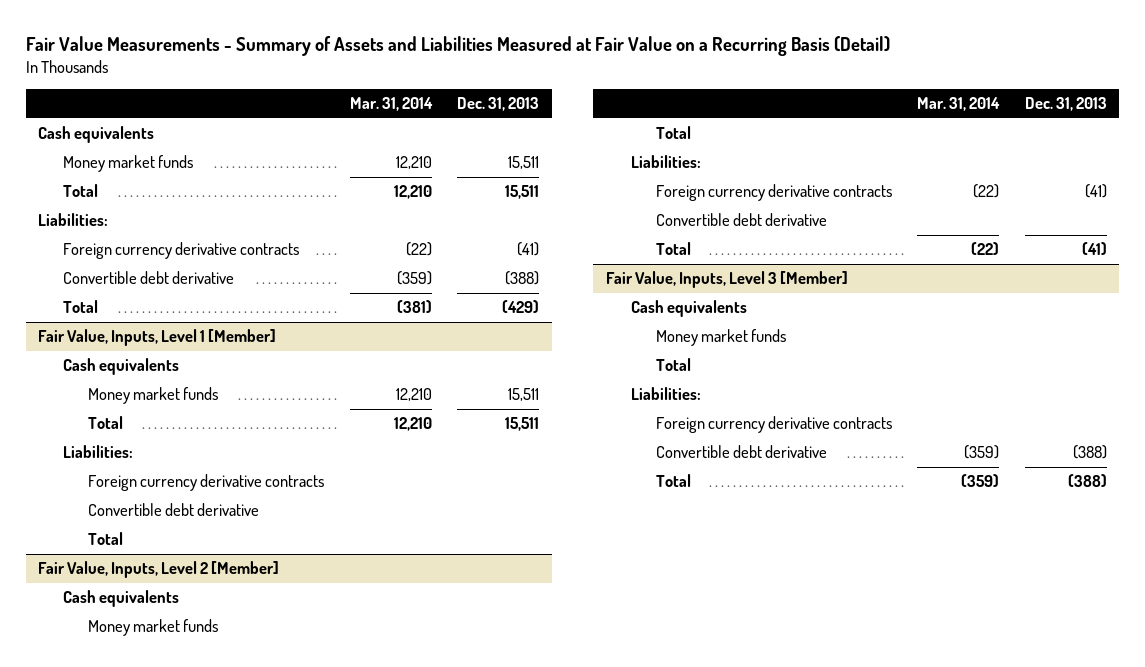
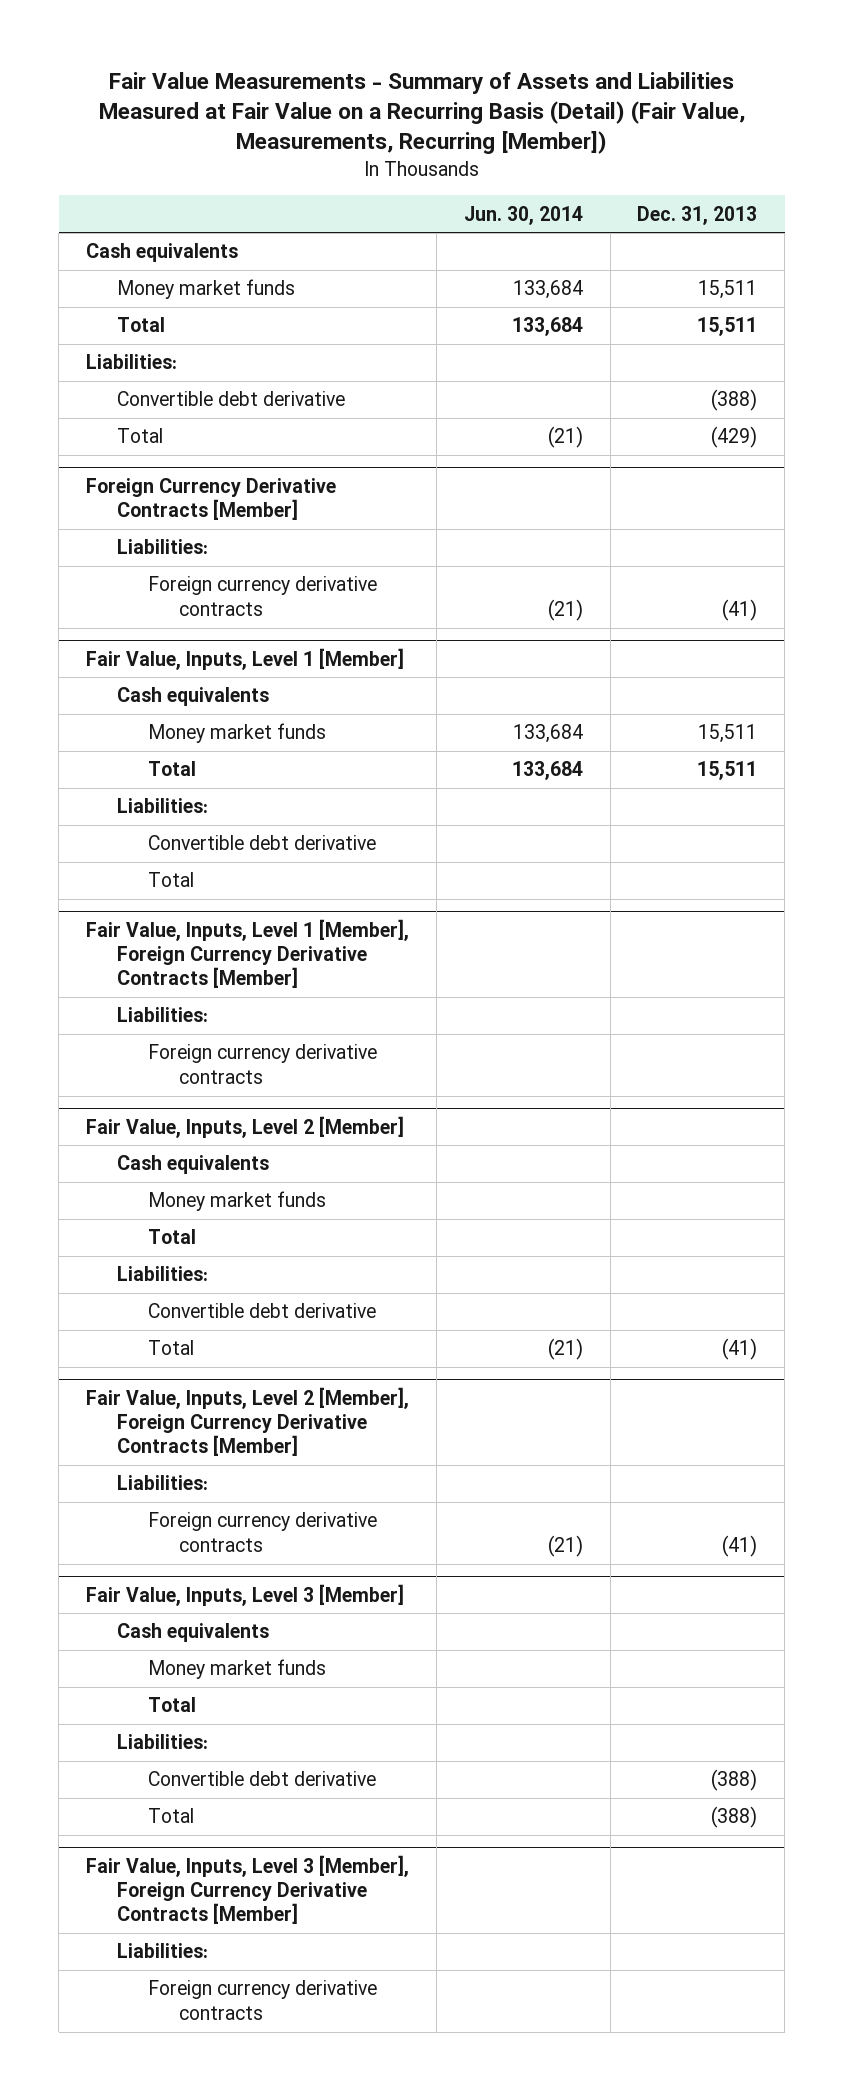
[25,35,890,56] Fair Value Measurements - Summary of Assets and Liabilities Measured at Fair Value on a Recurring Basis (Detail) -> [98,71,745,155] Fair Value Measurements - Summary of Assets and Liabilities Measured at Fair Value on a Recurring Basis (Detail) (Fair Value, Measurements, Recurring [Member])
[349,97,433,112] Mar. 31, 2014 -> none
none -> [463,205,583,225] Jun. 30, 2014
[63,242,300,260] Foreign currency derivative contracts -> none
none -> [86,477,337,521] Foreign Currency Derivative Contracts [Member]
none -> [117,539,209,555] Liabilities:
none -> [148,576,378,616] Foreign currency derivative contracts
[88,474,325,492] Foreign currency derivative contracts -> none
none -> [86,918,410,989] Fair Value, Inputs, Level 1 [Member], Foreign Currency Derivative Contracts [Member]
none -> [117,1007,209,1023] Liabilities:
none -> [148,1044,378,1084] Foreign currency derivative contracts
[655,184,892,202] Foreign currency derivative contracts -> none
none -> [86,1386,410,1457] Fair Value, Inputs, Level 2 [Member], Foreign Currency Derivative Contracts [Member]
none -> [117,1475,209,1491] Liabilities:
none -> [148,1512,378,1552] Foreign currency derivative contracts
[655,416,892,434] Foreign currency derivative contracts -> none
none -> [86,1854,410,1925] Fair Value, Inputs, Level 3 [Member], Foreign Currency Derivative Contracts [Member]
none -> [117,1943,209,1959] Liabilities:
none -> [148,1980,378,2020] Foreign currency derivative contracts

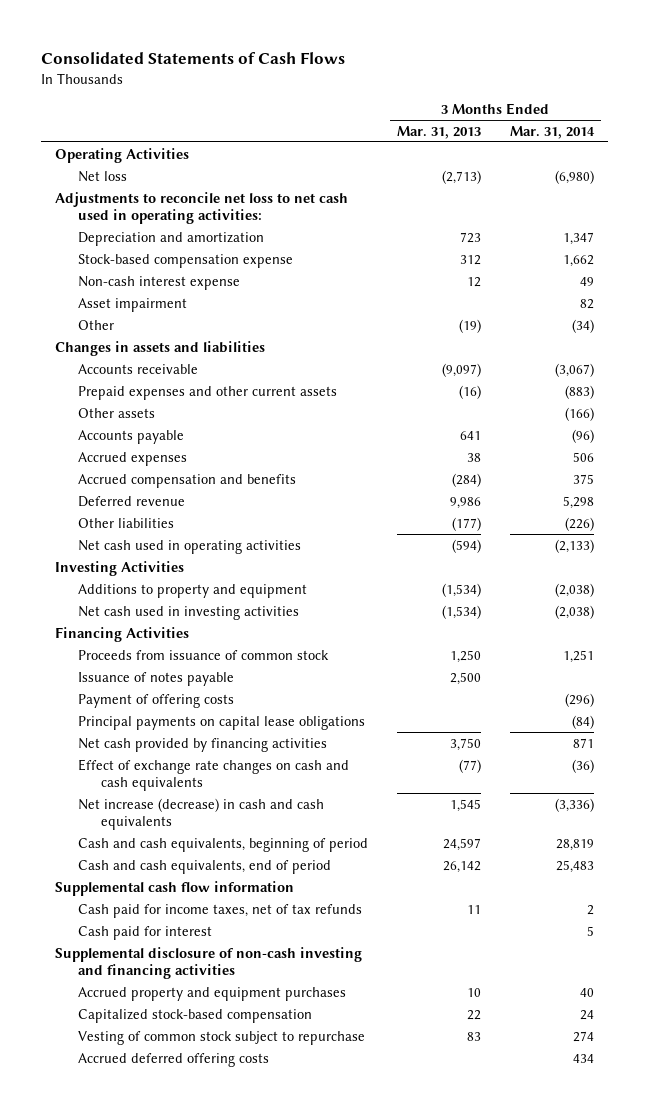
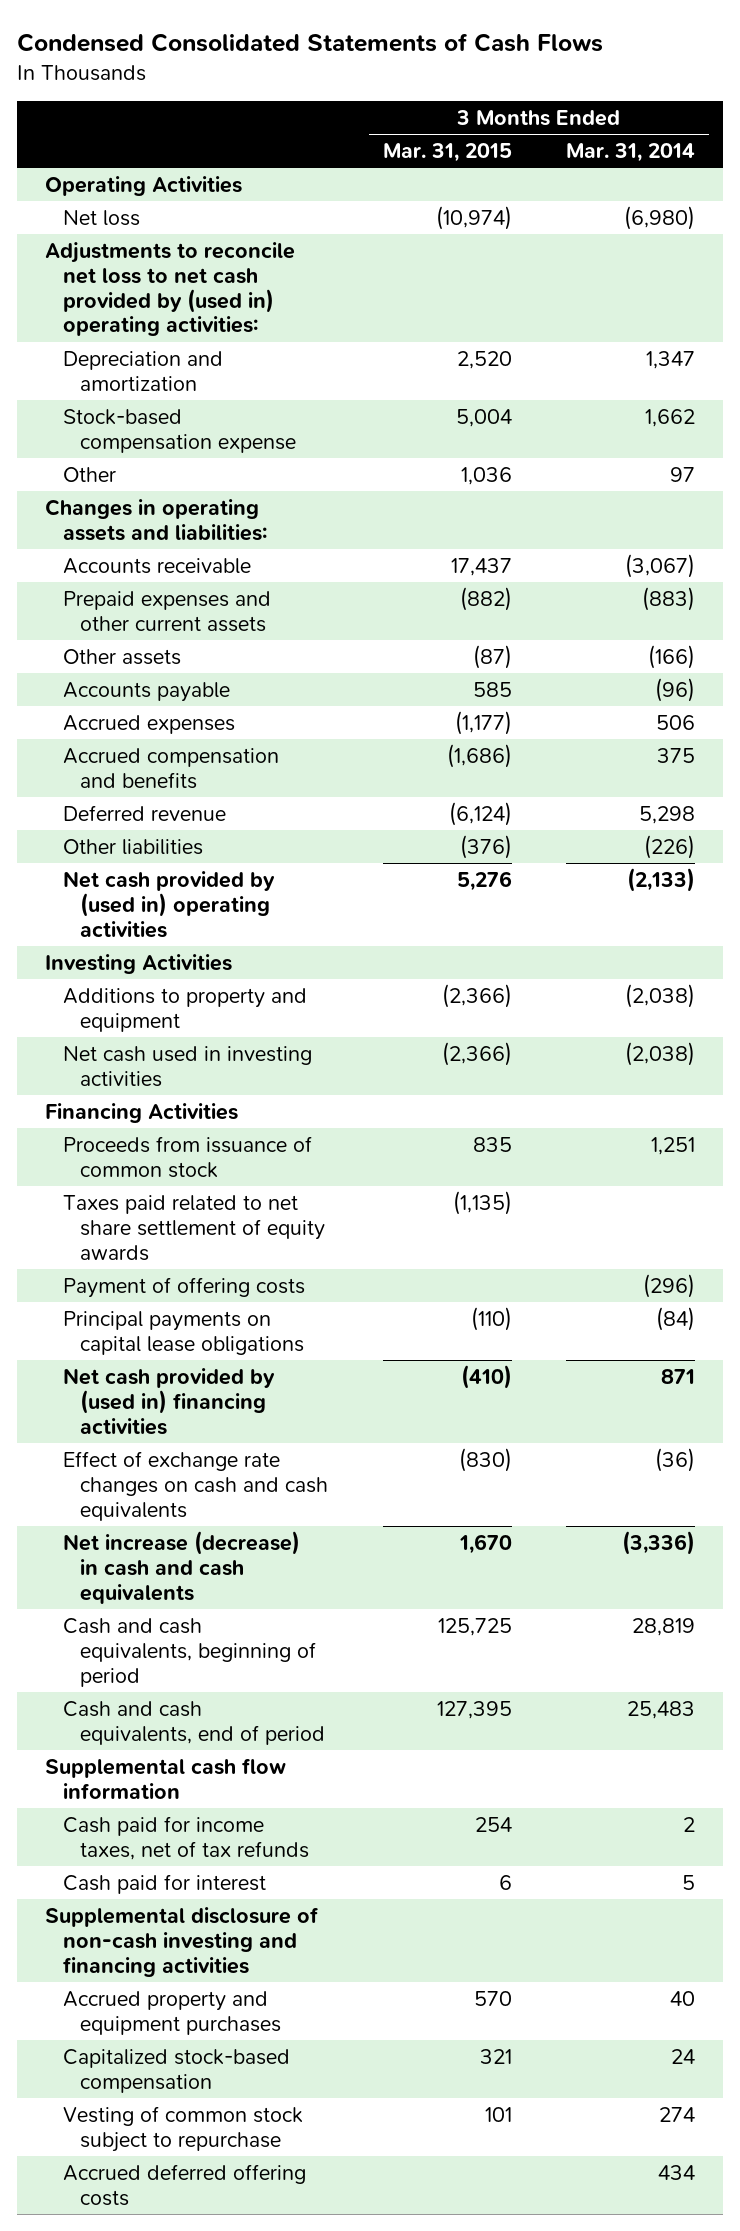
[41,51,346,64] Consolidated Statements of Cash Flows -> [17,32,604,52] Condensed Consolidated Statements of Cash Flows
[396,125,481,139] Mar. 31, 2013 -> none
none -> [382,142,512,162] Mar. 31, 2015
[55,191,349,224] Adjustments to reconcile net loss to net cash used in operating activities: -> [44,241,295,337] Adjustments to reconcile net loss to net cash provided by (used in) operating activities:
[78,275,241,290] Non-cash interest expense -> none
[78,297,188,312] Asset impairment -> none
[571,318,594,333] (34) -> [670,466,696,482] 97
[55,340,266,356] Changes in assets and liabilities -> [44,498,267,541] Changes in operating assets and liabilities:
[78,539,302,554] Net cash used in operating activities -> [62,870,275,938] Net cash provided by (used in) operating activities
[78,671,235,686] Issuance of notes payable -> none
none -> [62,1194,326,1261] Taxes paid related to net share settlement of equity awards
[78,737,328,752] Net cash provided by financing activities -> [62,1367,275,1435] Net cash provided by (used in) financing activities

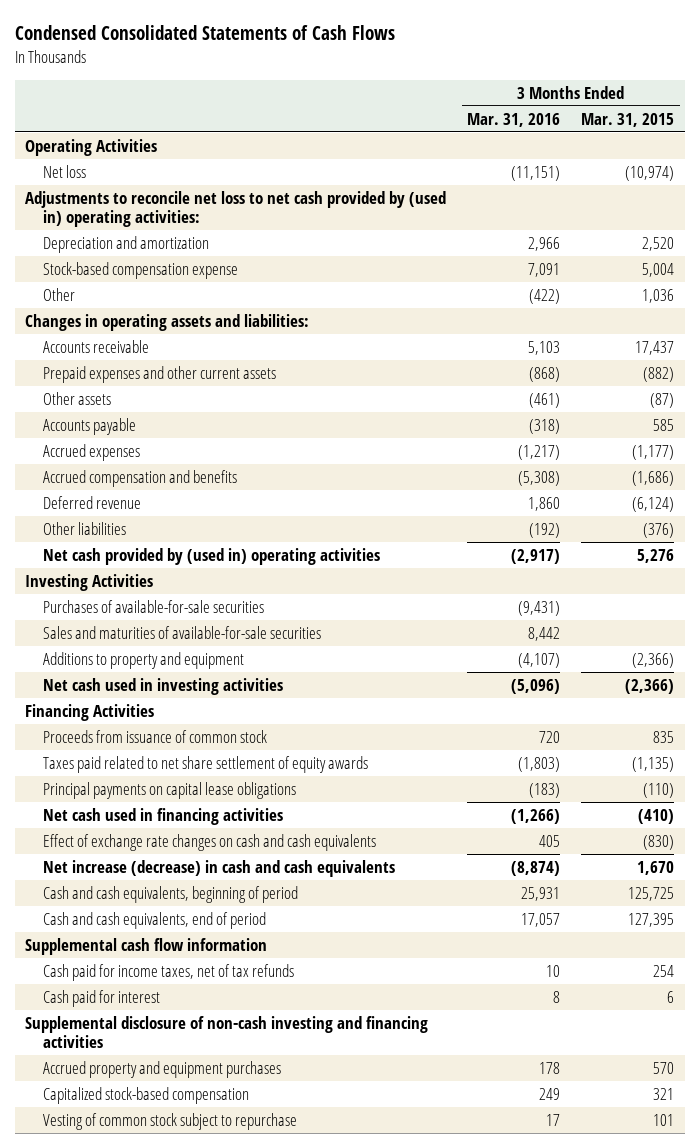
[566,142,696,162] Mar. 31, 2014 -> none
none -> [467,112,561,127] Mar. 31, 2016
none -> [42,599,264,613] Purchases of available-for-sale securities
none -> [42,625,321,639] Sales and maturities of available-for-sale securities
[62,1276,305,1298] Payment of offering costs -> none
[62,1367,275,1435] Net cash provided by (used in) financing activities -> [42,807,283,825] Net cash used in financing activities
[62,2163,306,2206] Accrued deferred offering costs -> none

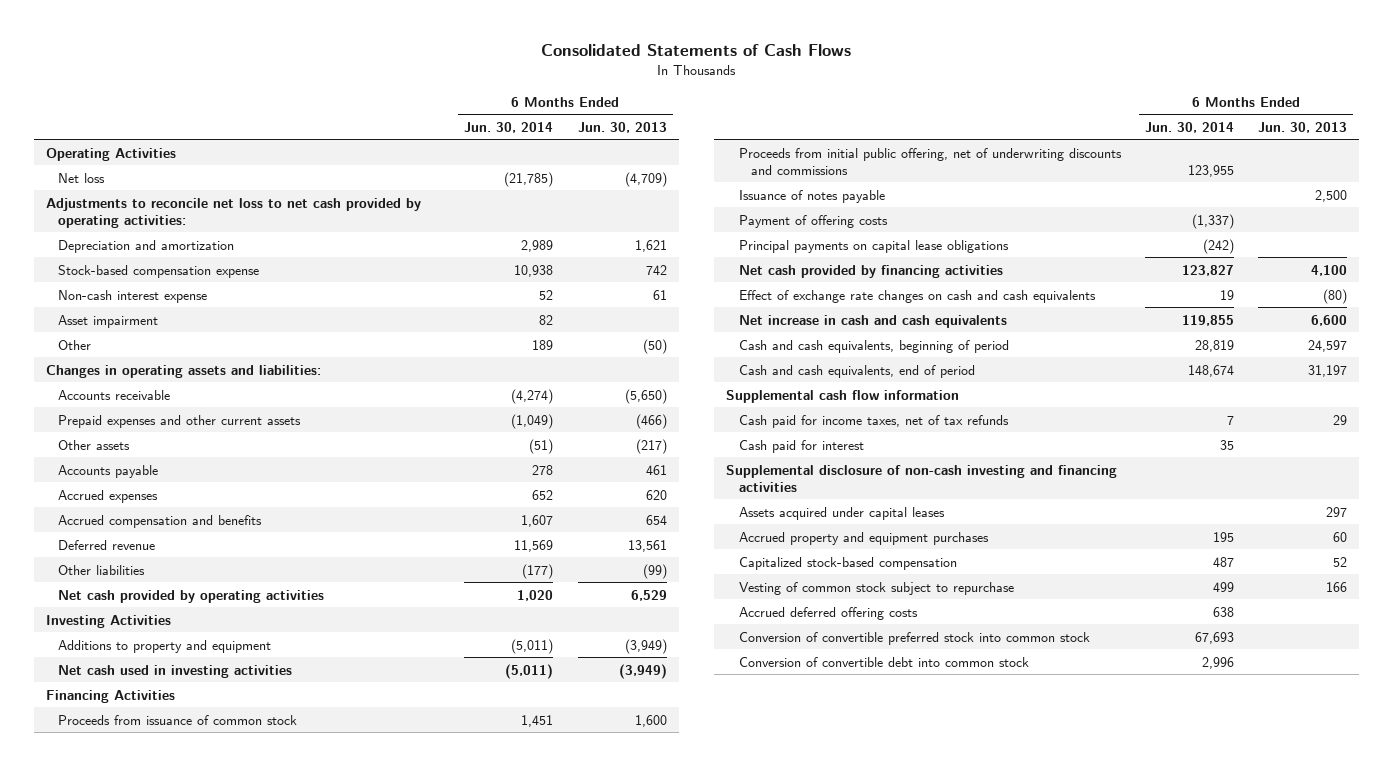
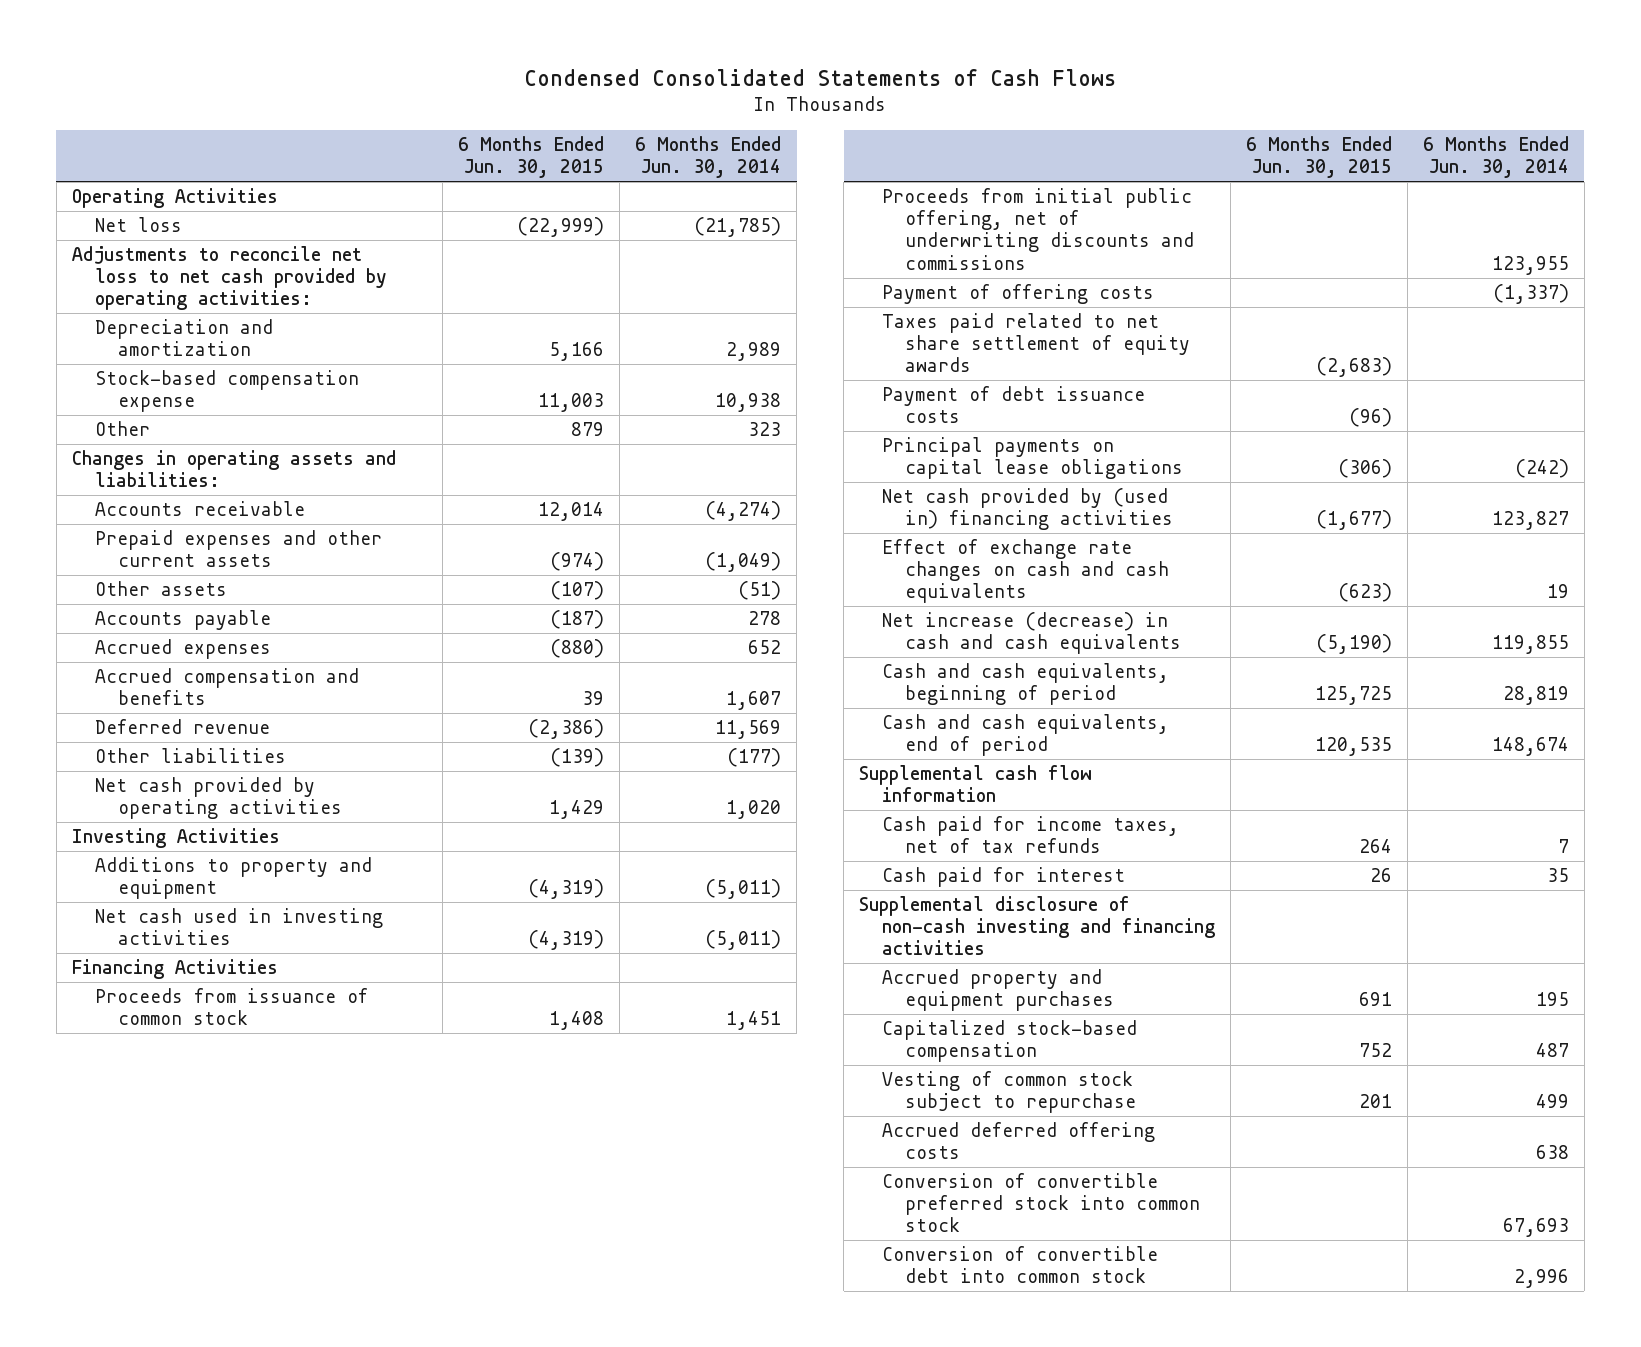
[541,43,852,56] Consolidated Statements of Cash Flows -> [524,68,1117,86] Condensed Consolidated Statements of Cash Flows
[577,121,667,133] Jun. 30, 2013 -> none
none -> [458,136,605,179] 6 Months Ended Jun. 30, 2015
[58,289,208,303] Non-cash interest expense -> none
[58,314,159,328] Asset impairment -> none
[532,339,554,350] 189 -> [748,422,782,437] 323
[738,189,885,203] Issuance of notes payable -> none
none -> [882,313,1191,373] Taxes paid related to net share settlement of equity awards
none -> [882,386,1146,424] Payment of debt issuance costs
[738,264,1003,278] Net cash provided by financing activities -> [882,488,1174,531] Net cash provided by (used in) financing activities
[738,314,1007,328] Net increase in cash and cash equivalents -> [882,612,1182,655] Net increase (decrease) in cash and cash equivalents
[738,506,945,520] Assets acquired under capital leases -> none

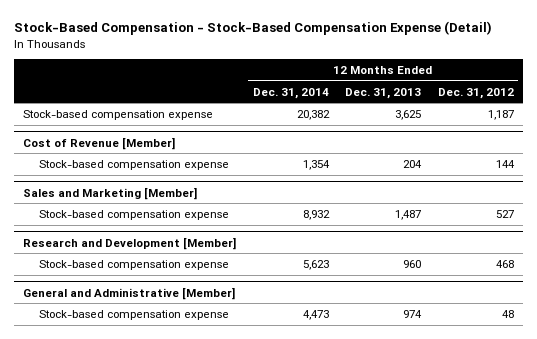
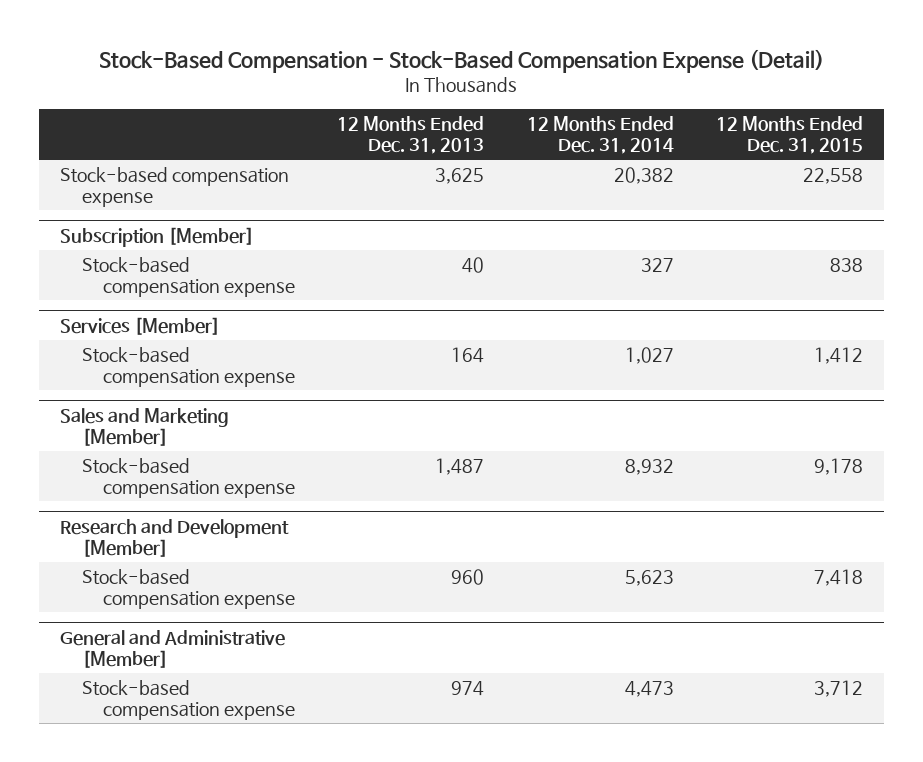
[438,87,515,99] Dec. 31, 2012 -> none
none -> [715,115,863,155] 12 Months Ended Dec. 31, 2015
[22,136,175,150] Cost of Revenue [Member] -> none
none -> [60,226,255,247] Subscription [Member]
[302,159,330,170] 1,354 -> [640,257,674,272] 327
[403,159,423,168] 204 -> [462,256,485,273] 40
none -> [60,316,221,335] Services [Member]
none -> [81,346,296,388] Stock-based compensation expense

